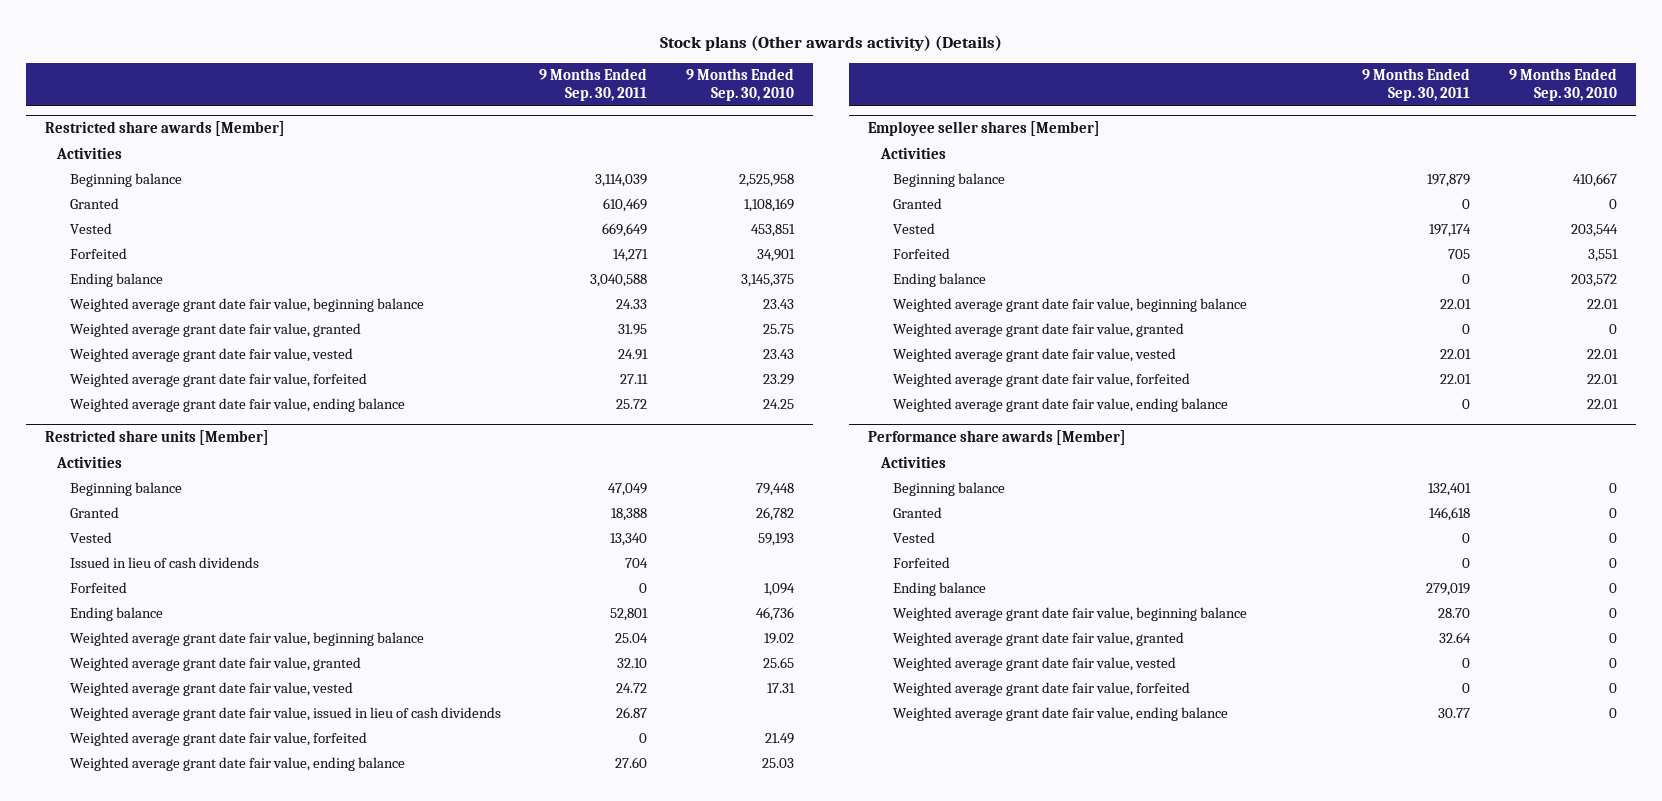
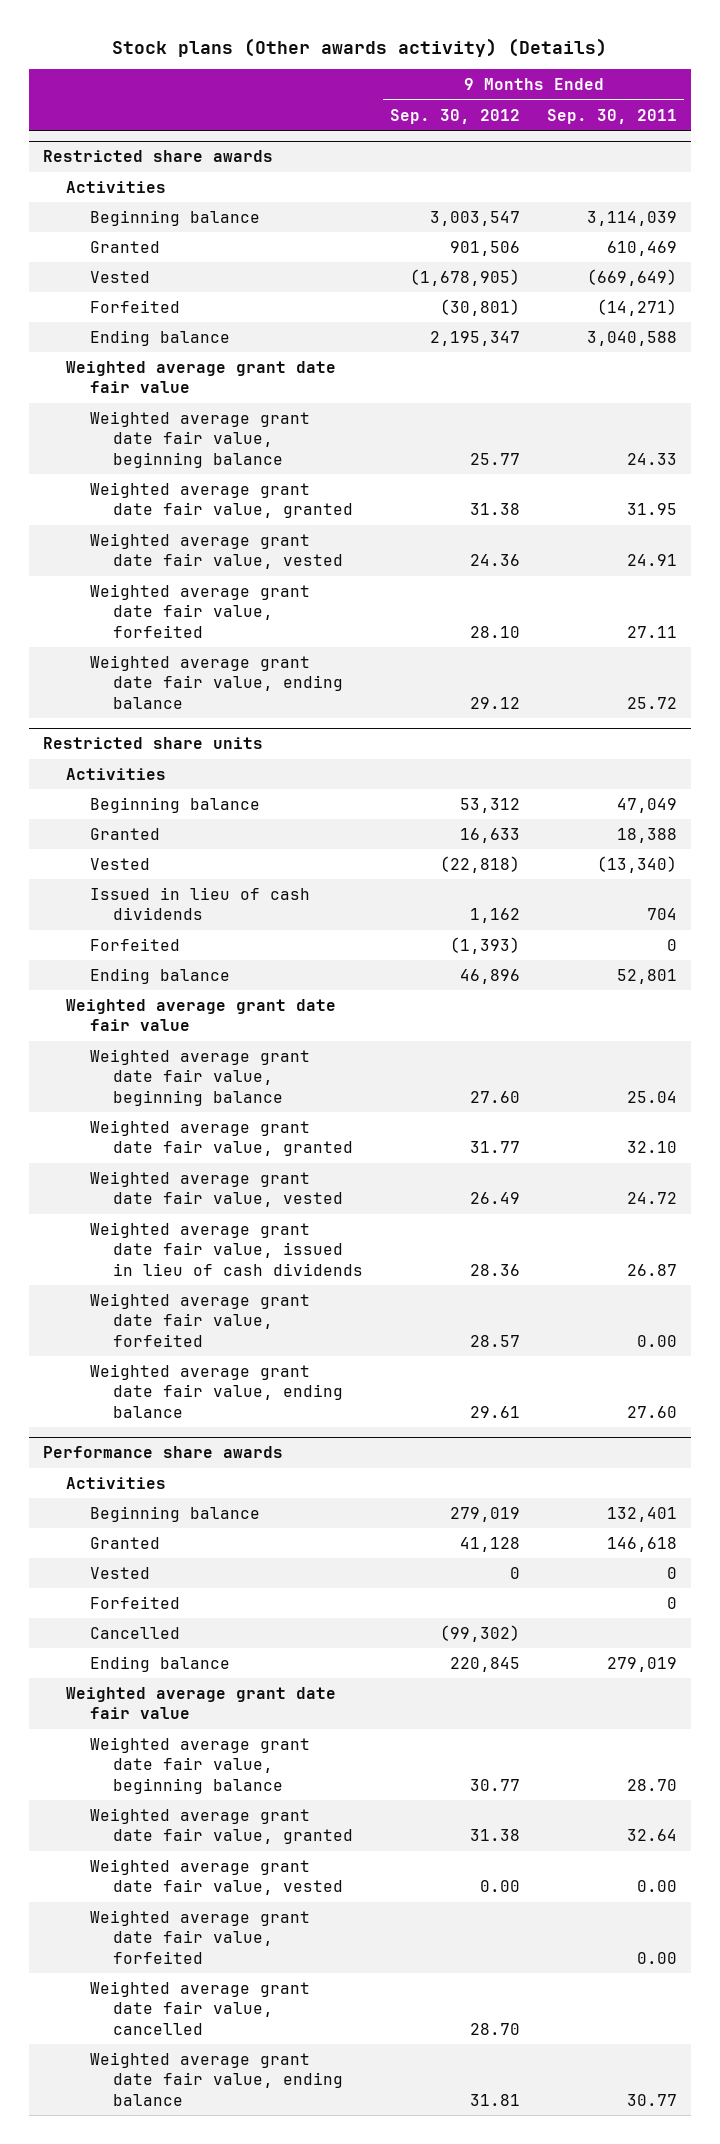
[685,68,794,101] 9 Months Ended Sep. 30, 2010 -> none
none -> [390,108,521,124] Sep. 30, 2012
[45,121,286,137] Restricted share awards [Member] -> [42,150,273,163] Restricted share awards
[602,222,648,237] 669,649 -> [587,268,678,286] (669,649)
[613,248,649,262] 14,271 -> [597,298,678,316] (14,271)
none -> [66,360,337,394] Weighted average grant date fair value
[45,430,270,446] Restricted share units [Member] -> [42,737,263,750] Restricted share units
[610,532,648,546] 13,340 -> [597,855,678,873] (13,340)
none -> [66,998,337,1032] Weighted average grant date fair value
[639,732,648,743] 0 -> [637,1334,678,1347] 0.00
[868,121,1101,137] Employee seller shares [Member] -> none
[879,146,946,159] Activities -> none
[892,172,1005,187] Beginning balance -> none
[892,197,942,209] Granted -> none
[892,222,935,234] Vested -> none
[892,247,950,259] Forfeited -> none
[892,272,986,287] Ending balance -> none
[892,297,1247,312] Weighted average grant date fair value, beginning balance -> none
[892,322,1184,337] Weighted average grant date fair value, granted -> none
[892,347,1176,362] Weighted average grant date fair value, vested -> none
[892,372,1190,387] Weighted average grant date fair value, forfeited -> none
[892,397,1228,412] Weighted average grant date fair value, ending balance -> none
[868,430,1127,446] Performance share awards [Member] -> [42,1446,283,1459] Performance share awards
none -> [89,1626,180,1639] Cancelled
none -> [66,1686,337,1720] Weighted average grant date fair value
[1462,657,1471,668] 0 -> [637,1880,678,1893] 0.00
[1462,682,1471,693] 0 -> [637,1951,678,1964] 0.00
none -> [89,1980,310,2035] Weighted average grant date fair value, cancelled

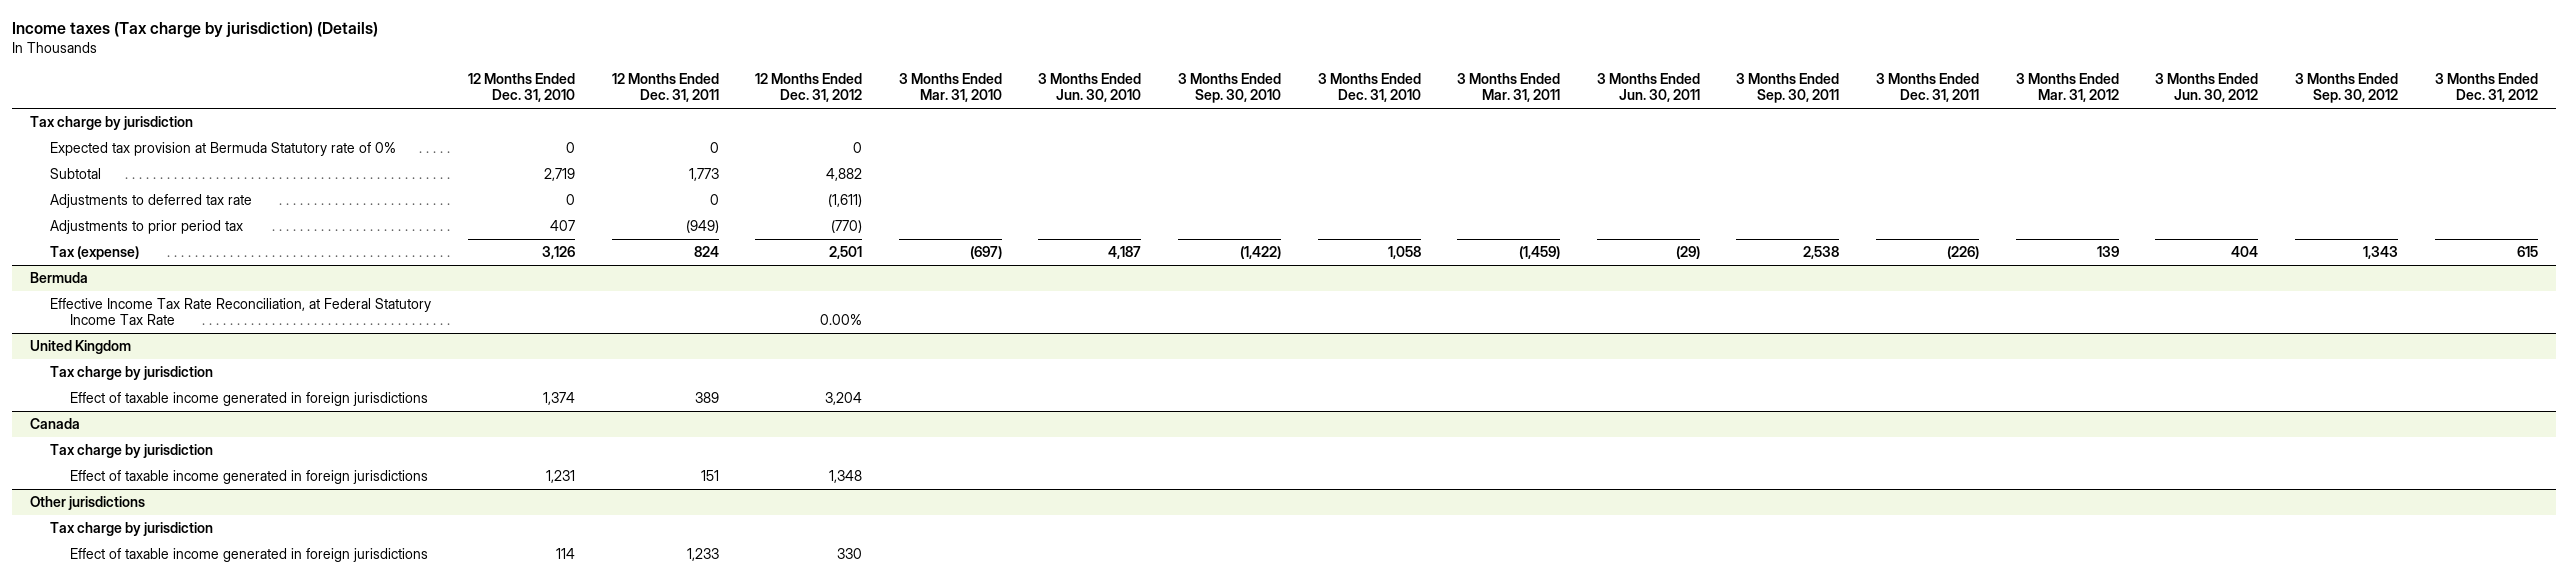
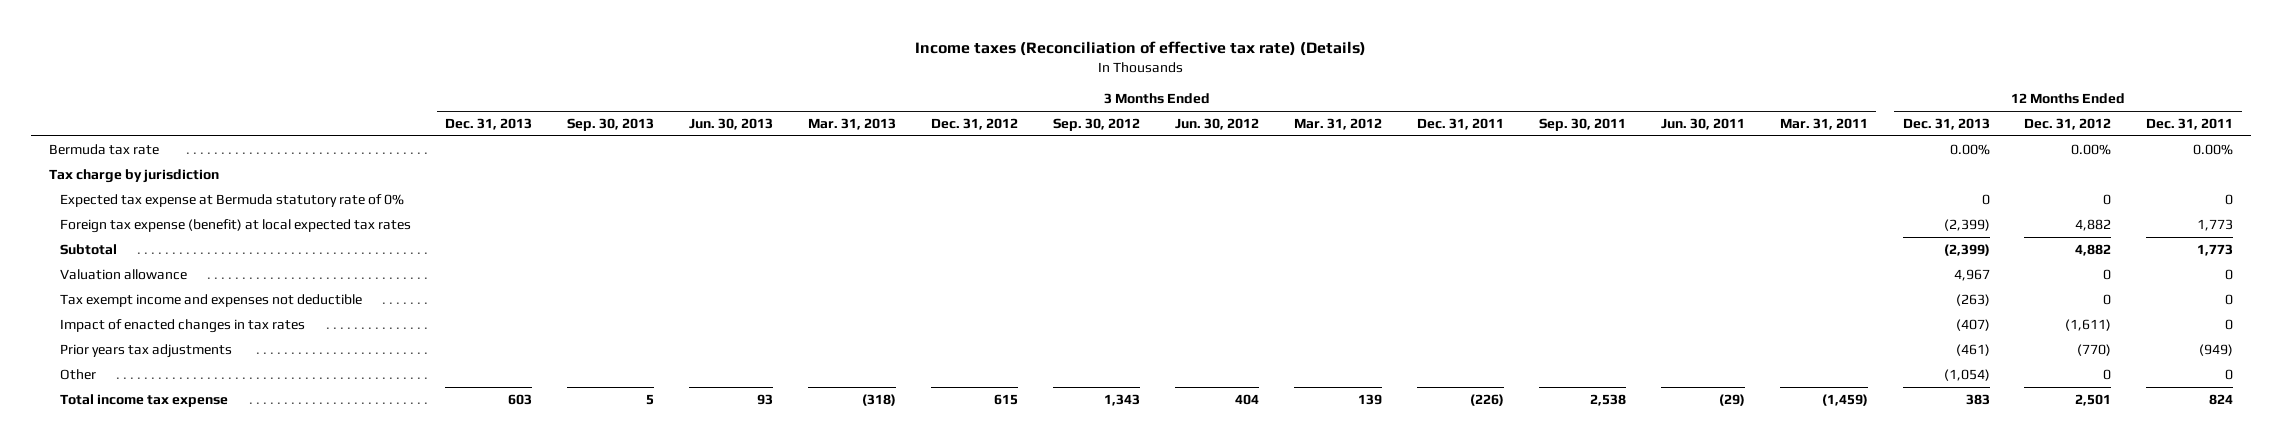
[12,21,379,38] Income taxes (Tax charge by jurisdiction) (Details) -> [915,41,1367,57] Income taxes (Reconciliation of effective tax rate) (Details)
[467,73,575,103] 12 Months Ended Dec. 31, 2010 -> none
[898,73,1002,103] 3 Months Ended Mar. 31, 2010 -> none
[1038,73,1142,103] 3 Months Ended Jun. 30, 2010 -> none
[1178,73,1282,104] 3 Months Ended Sep. 30, 2010 -> none
[1317,73,1421,103] 3 Months Ended Dec. 31, 2010 -> none
none -> [445,118,533,131] Dec. 31, 2013
none -> [567,118,655,132] Sep. 30, 2013
none -> [689,118,774,131] Jun. 30, 2013
none -> [808,118,897,131] Mar. 31, 2013
none -> [1902,118,1990,131] Dec. 31, 2013
none -> [48,144,159,156] Bermuda tax rate
[50,141,397,156] Expected tax provision at Bermuda Statutory rate of 0% -> [59,194,404,208] Expected tax expense at Bermuda statutory rate of 0%
none -> [59,219,411,234] Foreign tax expense (benefit) at local expected tax rates
[30,271,89,283] Bermuda -> none
[50,297,432,325] Effective Income Tax Rate Reconciliation, at Federal Statutory Income Tax Rate -> none
[30,339,132,354] United Kingdom -> none
[50,365,214,380] Tax charge by jurisdiction -> none
[70,391,429,406] Effect of taxable income generated in foreign jurisdictions -> none
[30,417,81,429] Canada -> none
[50,443,214,458] Tax charge by jurisdiction -> none
[70,469,429,484] Effect of taxable income generated in foreign jurisdictions -> none
[30,495,146,510] Other jurisdictions -> none
[50,521,214,536] Tax charge by jurisdiction -> none
[70,547,429,562] Effect of taxable income generated in foreign jurisdictions -> none
none -> [59,269,187,281] Valuation allowance
none -> [59,294,362,308] Tax exempt income and expenses not deductible
[50,193,253,208] Adjustments to deferred tax rate -> [59,319,305,334] Impact of enacted changes in tax rates
[50,219,244,234] Adjustments to prior period tax -> [59,344,232,359] Prior years tax adjustments
none -> [59,369,96,381] Other
[50,245,140,260] Tax (expense) -> [59,394,228,408] Total income tax expense

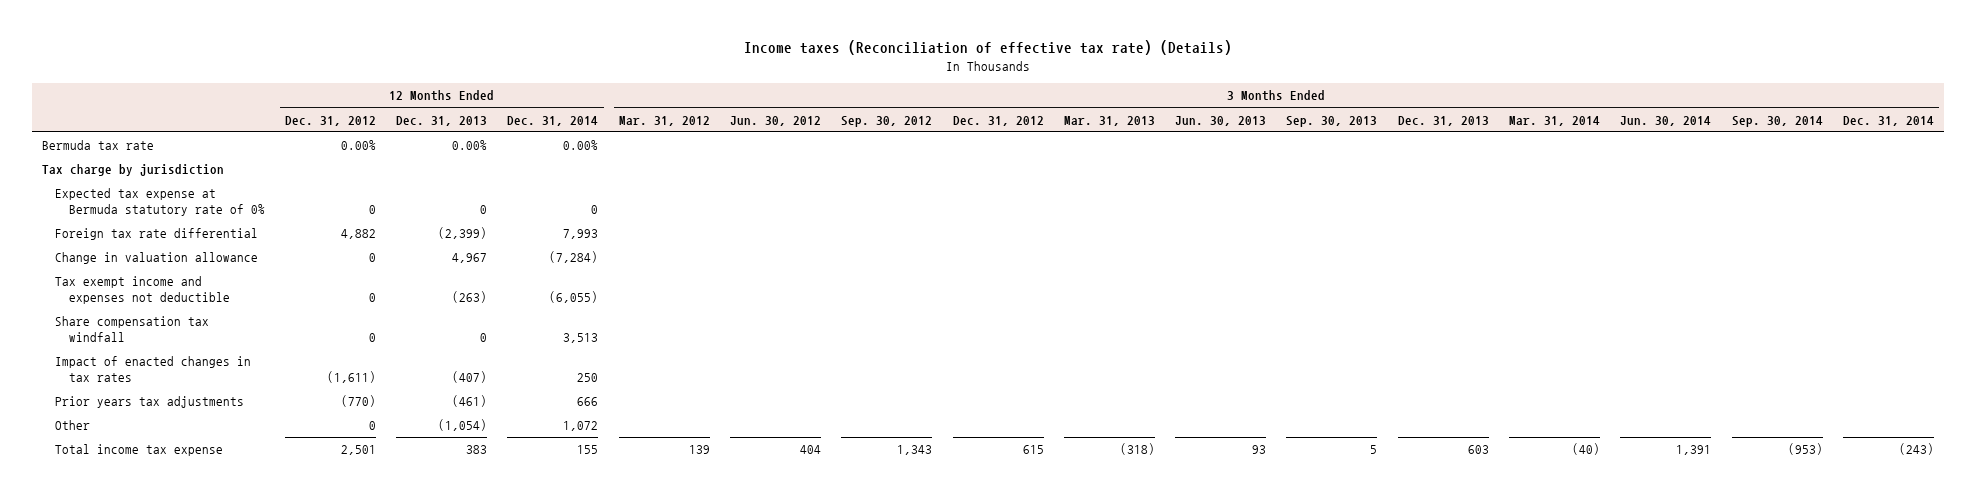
[1416,118,1504,131] Dec. 31, 2011 -> none
[1538,118,1626,132] Sep. 30, 2011 -> none
[1660,118,1745,131] Jun. 30, 2011 -> none
[1779,118,1868,131] Mar. 31, 2011 -> none
[2146,118,2234,131] Dec. 31, 2011 -> none
none -> [507,115,599,126] Dec. 31, 2014
none -> [1509,115,1601,126] Mar. 31, 2014
none -> [1620,115,1712,126] Jun. 30, 2014
none -> [1731,115,1823,127] Sep. 30, 2014
none -> [1842,115,1934,126] Dec. 31, 2014
[59,244,117,256] Subtotal -> none
[59,219,411,234] Foreign tax expense (benefit) at local expected tax rates -> [55,228,259,241] Foreign tax rate differential
[59,269,187,281] Valuation allowance -> [55,252,259,265] Change in valuation allowance
none -> [55,316,210,342] Share compensation tax windfall

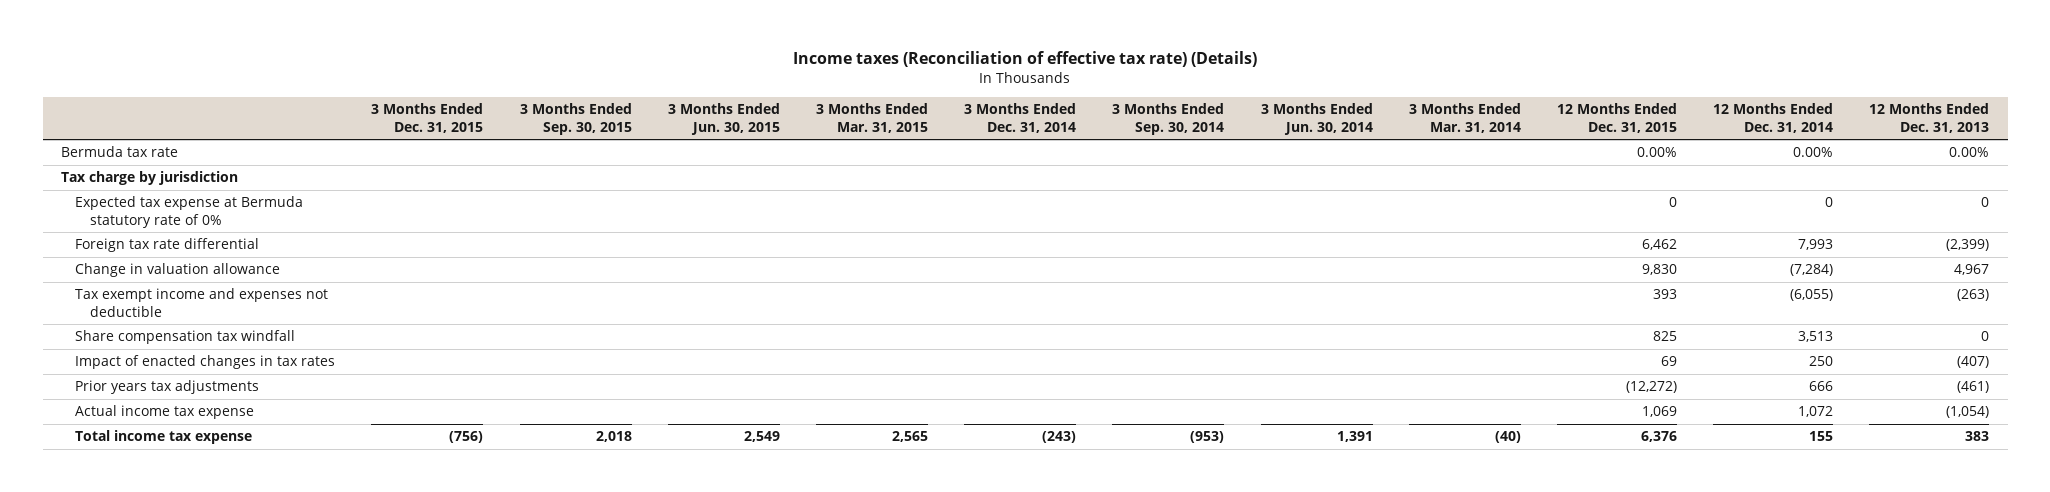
[284,115,376,126] Dec. 31, 2012 -> none
[618,115,710,126] Mar. 31, 2012 -> none
[730,115,822,126] Jun. 30, 2012 -> none
[841,115,933,127] Sep. 30, 2012 -> none
[952,115,1044,126] Dec. 31, 2012 -> none
[1063,115,1155,126] Mar. 31, 2013 -> none
[1175,115,1267,126] Jun. 30, 2013 -> none
[1286,115,1378,127] Sep. 30, 2013 -> none
[1397,115,1489,126] Dec. 31, 2013 -> none
none -> [371,103,484,133] 3 Months Ended Dec. 31, 2015
none -> [519,103,632,135] 3 Months Ended Sep. 30, 2015
none -> [667,103,780,135] 3 Months Ended Jun. 30, 2015
none -> [816,103,929,133] 3 Months Ended Mar. 31, 2015
none -> [1557,103,1678,133] 12 Months Ended Dec. 31, 2015
[55,420,91,431] Other -> [75,405,255,420] Actual income tax expense

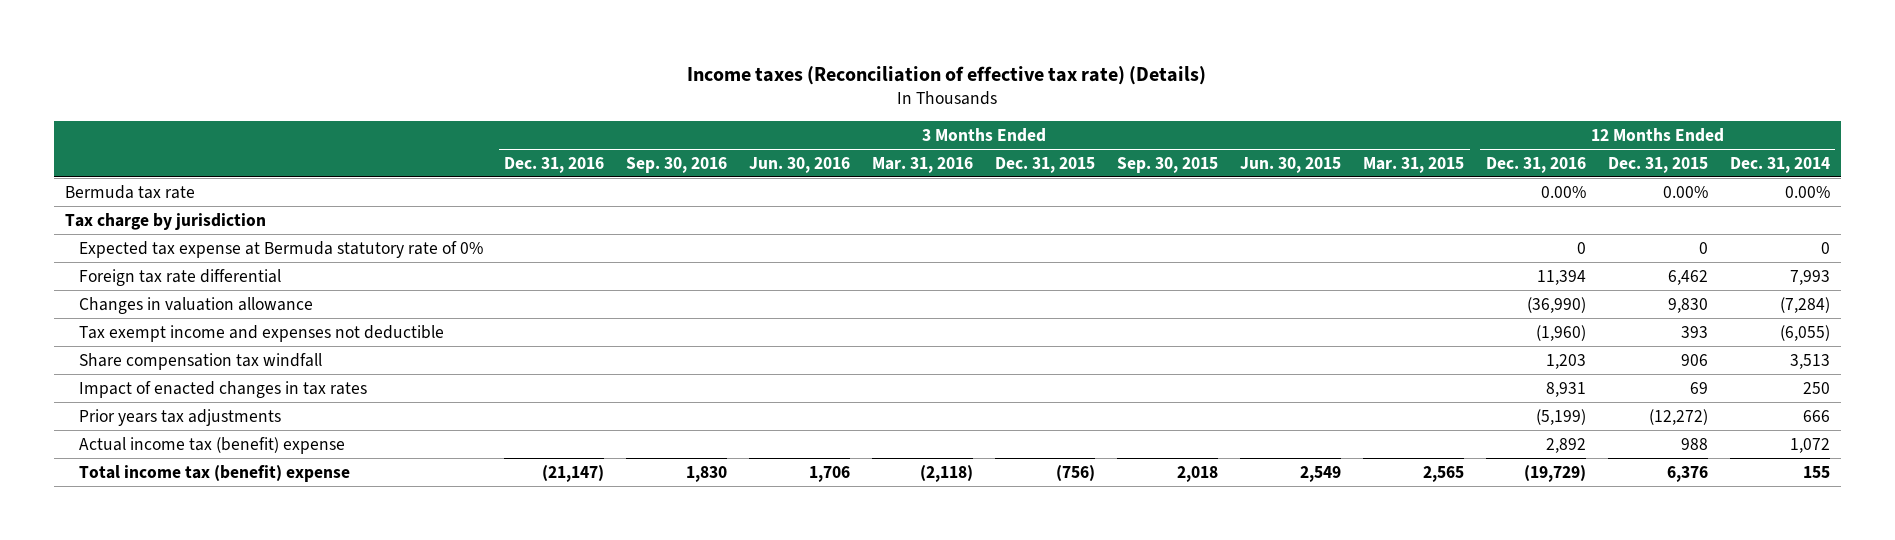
[964,103,1077,133] 3 Months Ended Dec. 31, 2014 -> none
[1112,103,1225,135] 3 Months Ended Sep. 30, 2014 -> none
[1260,103,1373,135] 3 Months Ended Jun. 30, 2014 -> none
[1408,103,1521,133] 3 Months Ended Mar. 31, 2014 -> none
[1869,103,1990,133] 12 Months Ended Dec. 31, 2013 -> none
none -> [504,156,605,173] Dec. 31, 2016
none -> [626,156,728,173] Sep. 30, 2016
none -> [749,156,851,173] Jun. 30, 2016
none -> [872,156,974,173] Mar. 31, 2016
none -> [1485,156,1586,173] Dec. 31, 2016
[75,263,281,278] Change in valuation allowance -> [78,296,313,314] Changes in valuation allowance
[1653,331,1678,342] 825 -> [1680,353,1708,366] 906
[75,405,255,420] Actual income tax expense -> [78,436,345,454] Actual income tax (benefit) expense
[1642,406,1678,418] 1,069 -> [1680,437,1708,450] 988
[75,430,253,445] Total income tax expense -> [78,464,350,482] Total income tax (benefit) expense

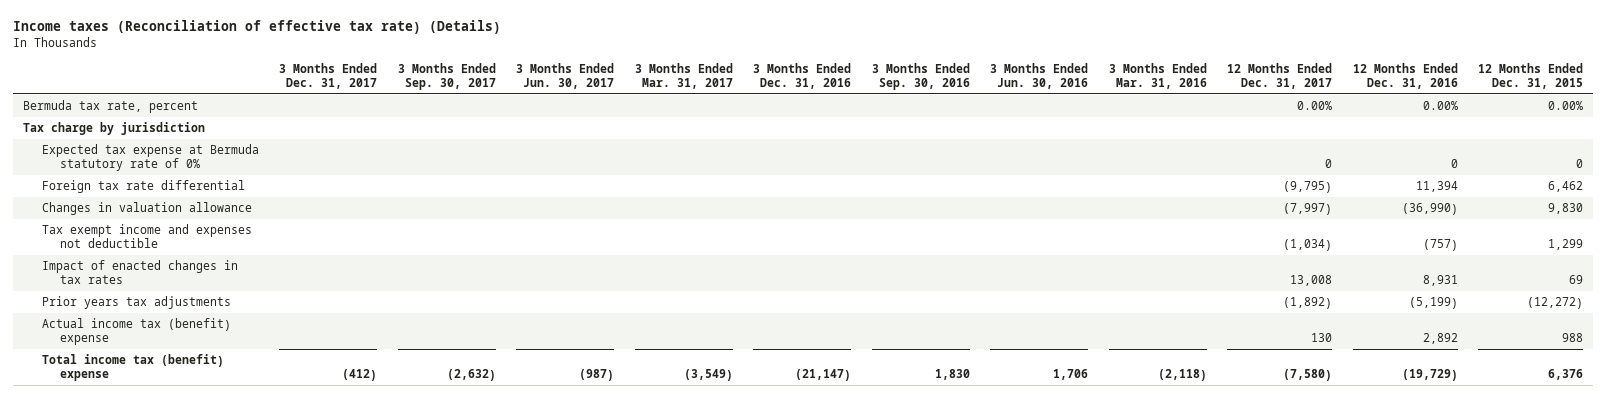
[995,156,1096,173] Dec. 31, 2015 -> none
[1117,156,1219,173] Sep. 30, 2015 -> none
[1240,156,1342,173] Jun. 30, 2015 -> none
[1363,156,1465,173] Mar. 31, 2015 -> none
[1729,156,1830,173] Dec. 31, 2014 -> none
none -> [279,63,378,90] 3 Months Ended Dec. 31, 2017
none -> [397,63,496,91] 3 Months Ended Sep. 30, 2017
none -> [516,63,615,90] 3 Months Ended Jun. 30, 2017
none -> [634,63,733,90] 3 Months Ended Mar. 31, 2017
none -> [1227,63,1333,90] 12 Months Ended Dec. 31, 2017
[64,184,195,199] Bermuda tax rate -> [23,100,199,114] Bermuda tax rate, percent
[78,352,322,370] Share compensation tax windfall -> none
[1535,324,1586,341] (1,960) -> [1422,238,1458,251] (757)
[1680,325,1708,338] 393 -> [1548,238,1584,250] 1,299

